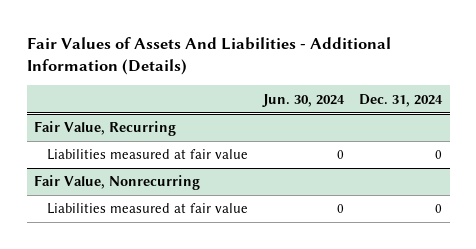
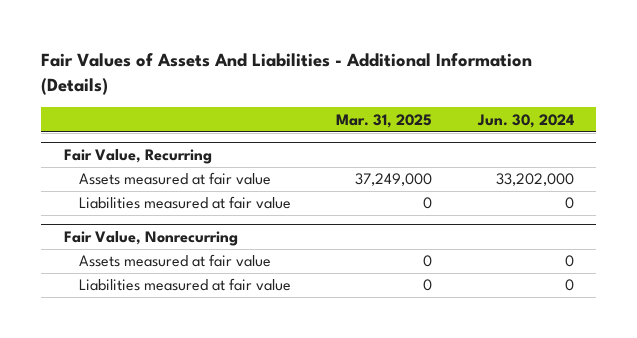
[359,93,444,107] Dec. 31, 2024 -> none
none -> [336,113,433,128] Mar. 31, 2025
none -> [79,172,272,186] Assets measured at fair value
none -> [79,254,272,268] Assets measured at fair value

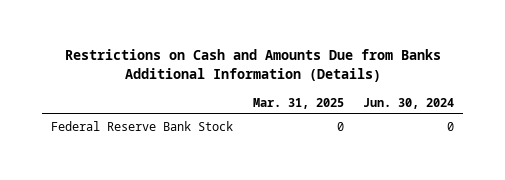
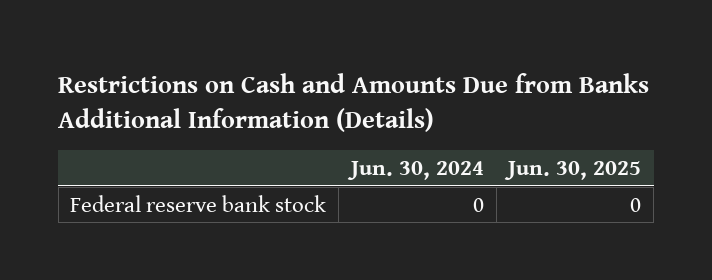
[252,97,344,109] Mar. 31, 2025 -> none
none -> [504,160,642,180] Jun. 30, 2025
[51,120,234,131] Federal Reserve Bank Stock -> [70,194,327,212] Federal reserve bank stock

